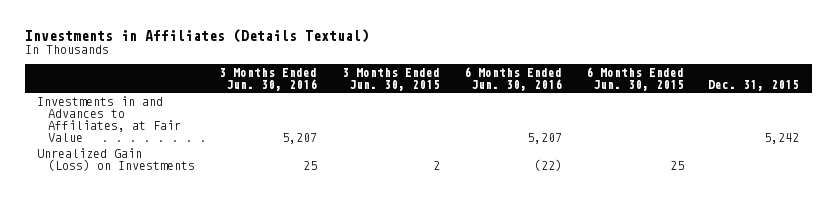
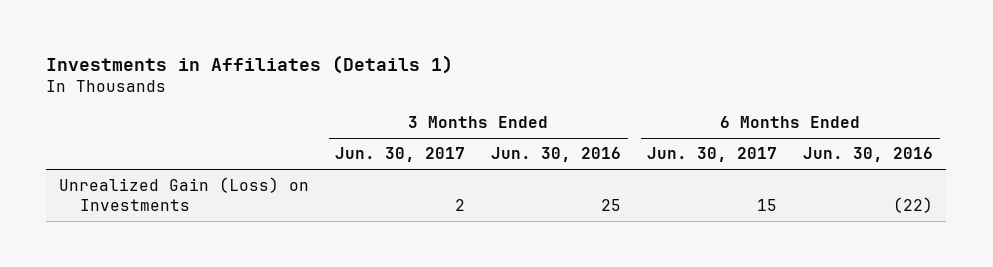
[25,28,370,43] Investments in Affiliates (Details Textual) -> [46,54,454,74] Investments in Affiliates (Details 1)
[341,67,440,92] 3 Months Ended Jun. 30, 2015 -> none
[586,66,685,92] 6 Months Ended Jun. 30, 2015 -> none
[708,80,800,92] Dec. 31, 2015 -> none
none -> [335,147,466,163] Jun. 30, 2017
none -> [647,147,778,163] Jun. 30, 2017
[37,95,182,142] Investments in and Advances to Affiliates, at Fair Value -> none

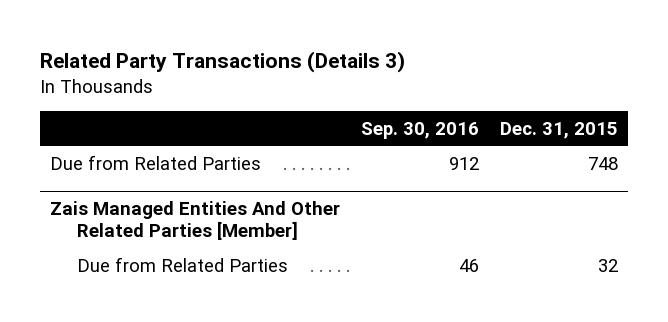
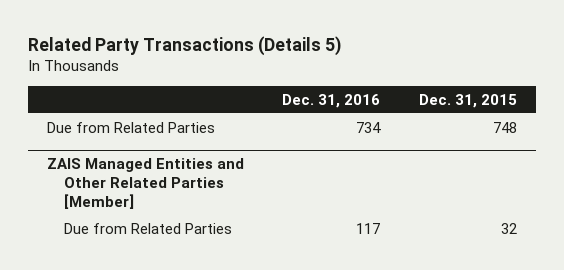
[39,50,405,73] Related Party Transactions (Details 3) -> [27,36,341,57] Related Party Transactions (Details 5)
[360,121,479,139] Sep. 30, 2016 -> none
none -> [282,93,381,108] Dec. 31, 2016
[49,200,340,241] Zais Managed Entities And Other Related Parties [Member] -> [46,158,244,210] ZAIS Managed Entities and Other Related Parties [Member]

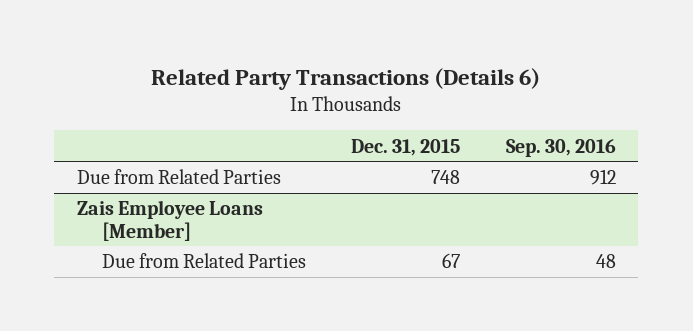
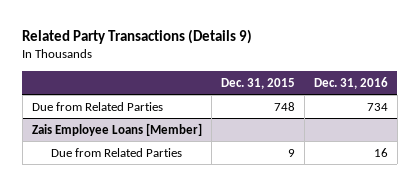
[151,67,541,90] Related Party Transactions (Details 6) -> [22,29,253,45] Related Party Transactions (Details 9)
[505,138,616,157] Sep. 30, 2016 -> none
none -> [313,76,388,89] Dec. 31, 2016
[442,253,461,269] 67 -> [287,148,295,157] 9

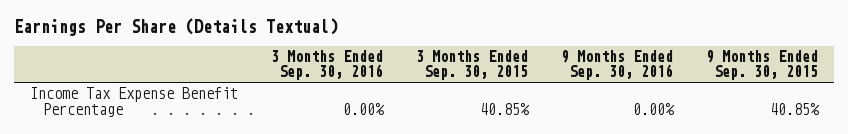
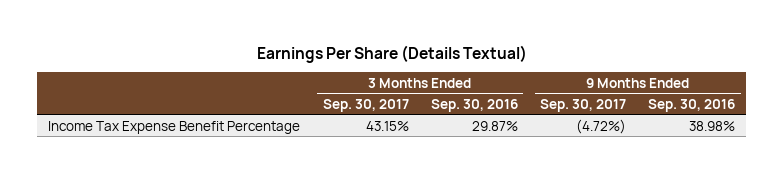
[416,49,529,81] 3 Months Ended Sep. 30, 2015 -> none
[705,49,818,81] 9 Months Ended Sep. 30, 2015 -> none
none -> [322,98,409,112] Sep. 30, 2017
none -> [540,98,627,112] Sep. 30, 2017
[343,102,386,115] 0.00% -> [471,120,518,131] 29.87%
[632,102,675,115] 0.00% -> [689,120,736,131] 38.98%

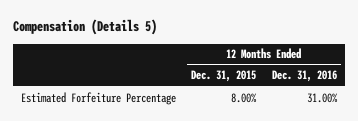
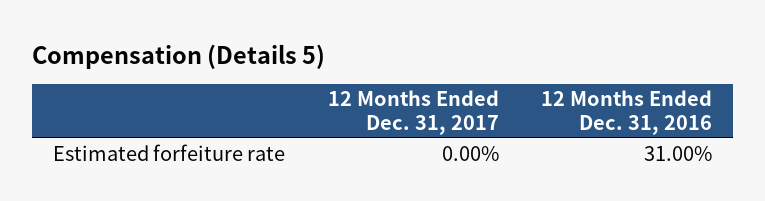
[191,70,257,83] Dec. 31, 2015 -> none
none -> [327,90,499,136] 12 Months Ended Dec. 31, 2017
[20,91,176,105] Estimated Forfeiture Percentage -> [53,144,286,162] Estimated forfeiture rate

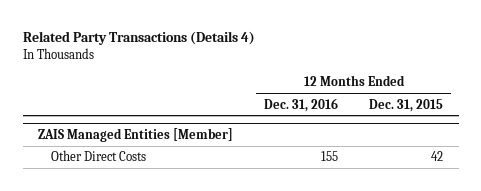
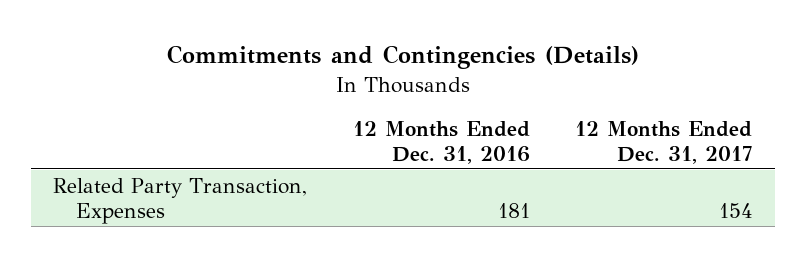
[22,30,255,45] Related Party Transactions (Details 4) -> [166,45,639,70] Commitments and Contingencies (Details)
[369,98,444,112] Dec. 31, 2015 -> none
none -> [575,120,753,164] 12 Months Ended Dec. 31, 2017
[38,127,234,142] ZAIS Managed Entities [Member] -> none
[51,150,147,162] Other Direct Costs -> none
none -> [53,177,308,224] Related Party Transaction, Expenses

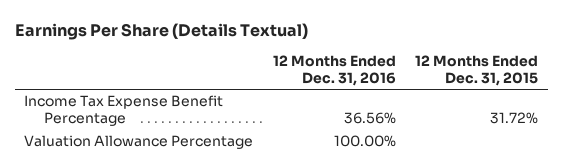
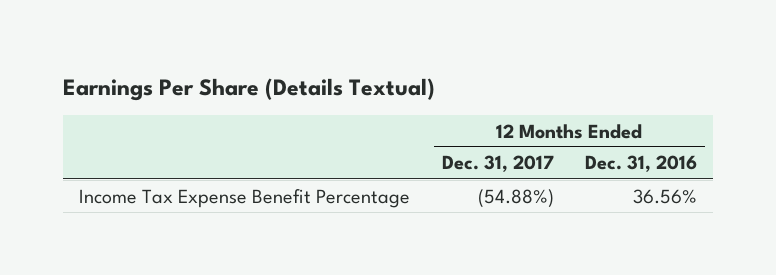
[415,54,539,87] 12 Months Ended Dec. 31, 2015 -> none
none -> [441,155,554,173] Dec. 31, 2017
[24,135,254,150] Valuation Allowance Percentage -> none

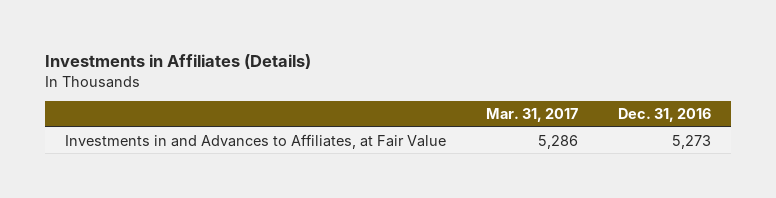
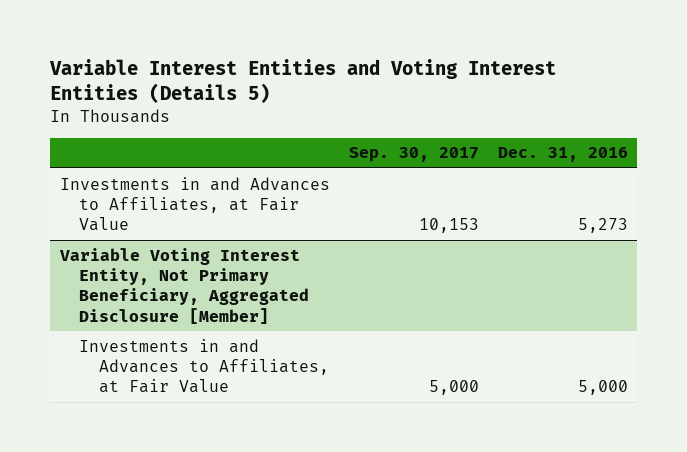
[44,54,311,70] Investments in Affiliates (Details) -> [49,58,557,103] Variable Interest Entities and Voting Interest Entities (Details 5)
[486,108,579,123] Mar. 31, 2017 -> none
none -> [348,147,479,163] Sep. 30, 2017
none -> [58,247,310,324] Variable Voting Interest Entity, Not Primary Beneficiary, Aggregated Disclosure [Member]
none -> [79,338,329,394] Investments in and Advances to Affiliates, at Fair Value

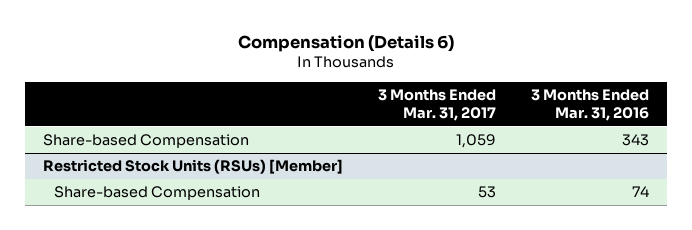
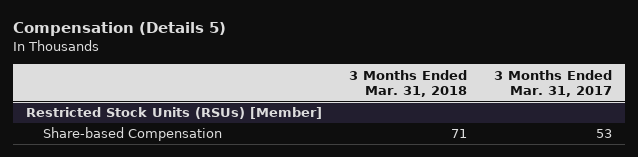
[237,34,454,52] Compensation (Details 6) -> [12,22,226,37] Compensation (Details 5)
[531,89,650,121] 3 Months Ended Mar. 31, 2016 -> none
none -> [348,69,467,98] 3 Months Ended Mar. 31, 2018
[42,134,249,149] Share-based Compensation -> none

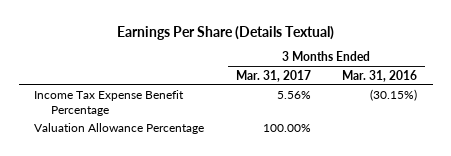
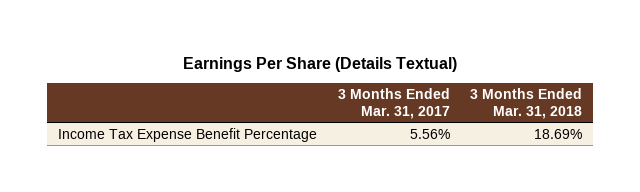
[341,69,417,82] Mar. 31, 2016 -> none
none -> [470,87,583,119] 3 Months Ended Mar. 31, 2018
[34,123,205,135] Valuation Allowance Percentage -> none

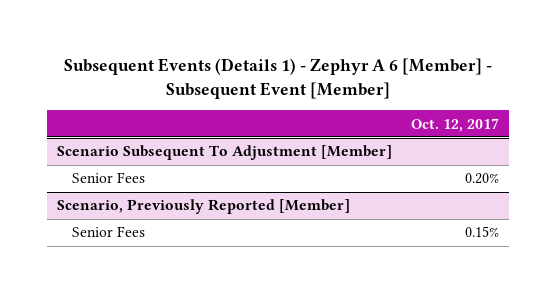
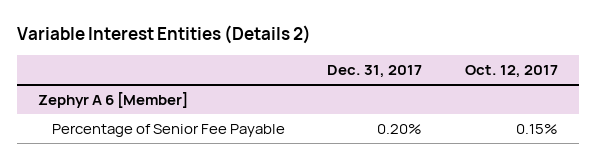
[64,58,493,100] Subsequent Events (Details 1) - Zephyr A 6 [Member] - Subsequent Event [Member] -> [17,25,312,45] Variable Interest Entities (Details 2)
none -> [327,65,423,79] Dec. 31, 2017
[72,172,146,184] Senior Fees -> none
[56,199,350,215] Scenario, Previously Reported [Member] -> none
[72,226,146,238] Senior Fees -> none
[56,145,392,161] Scenario Subsequent To Adjustment [Member] -> [38,91,189,108] Zephyr A 6 [Member]
none -> [51,123,285,137] Percentage of Senior Fee Payable

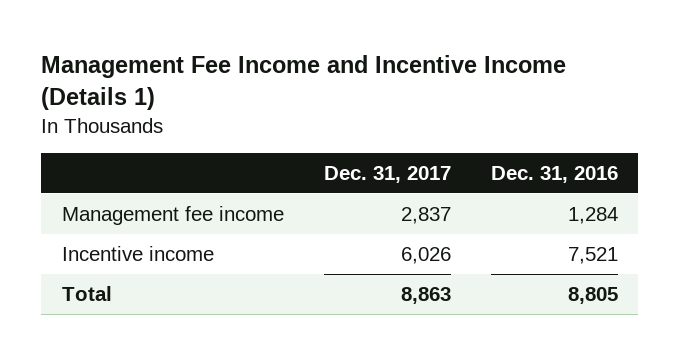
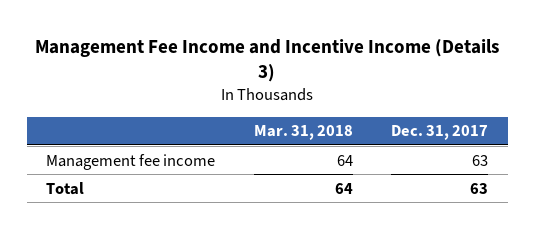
[41,55,567,111] Management Fee Income and Incentive Income (Details 1) -> [35,38,500,83] Management Fee Income and Incentive Income (Details 3)
[490,166,618,184] Dec. 31, 2016 -> none
none -> [253,125,353,141] Mar. 31, 2018
[61,245,214,261] Incentive income -> none
[400,206,451,224] 2,837 -> [472,154,489,166] 63
[400,286,451,304] 8,863 -> [470,182,489,194] 63

